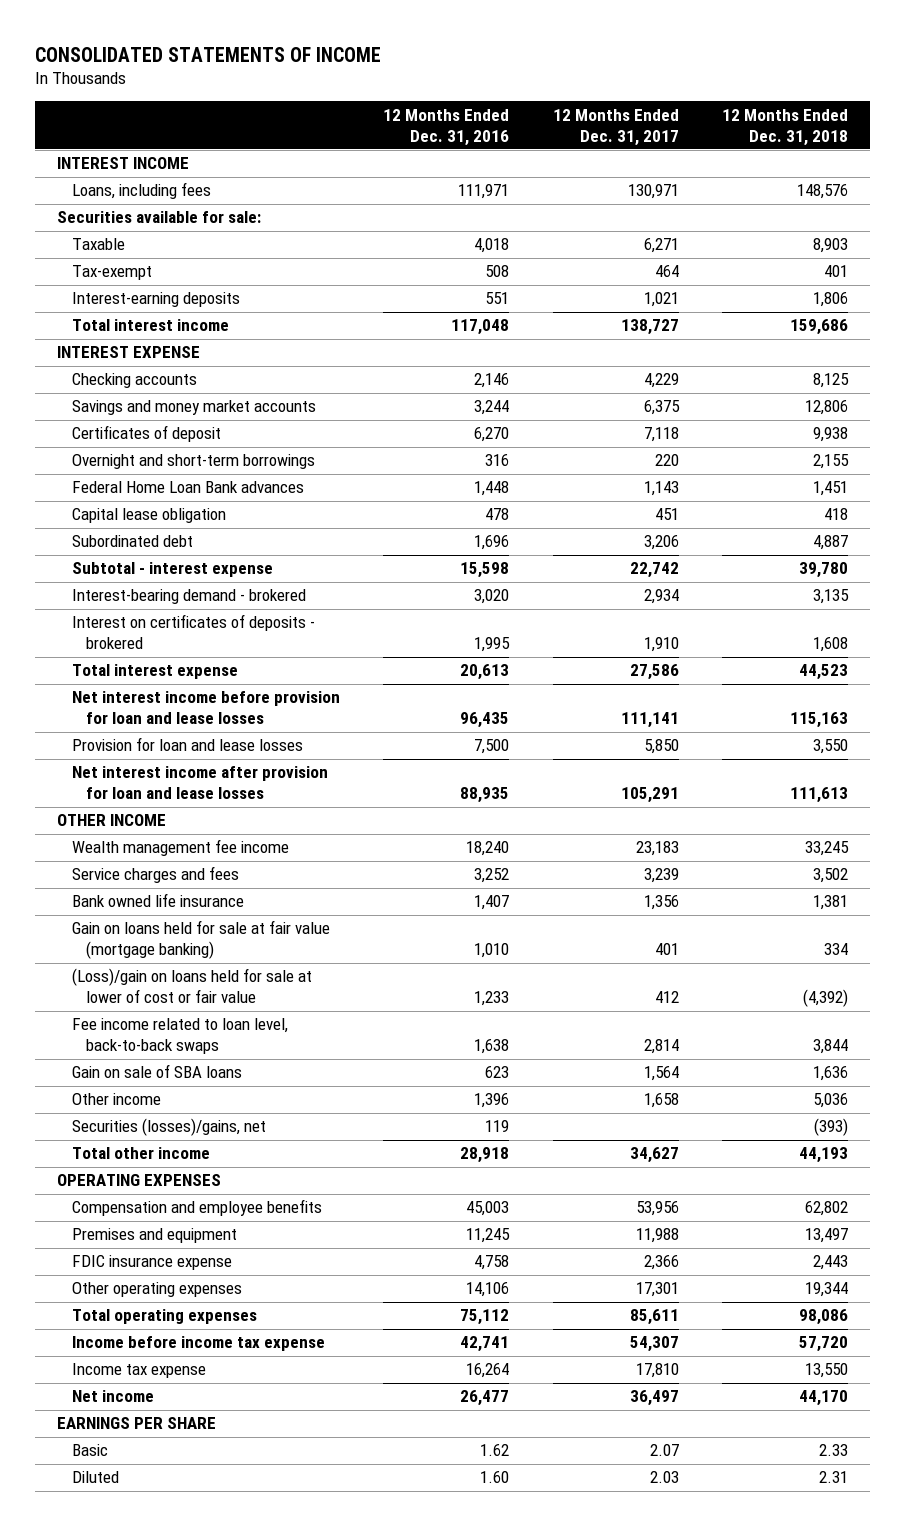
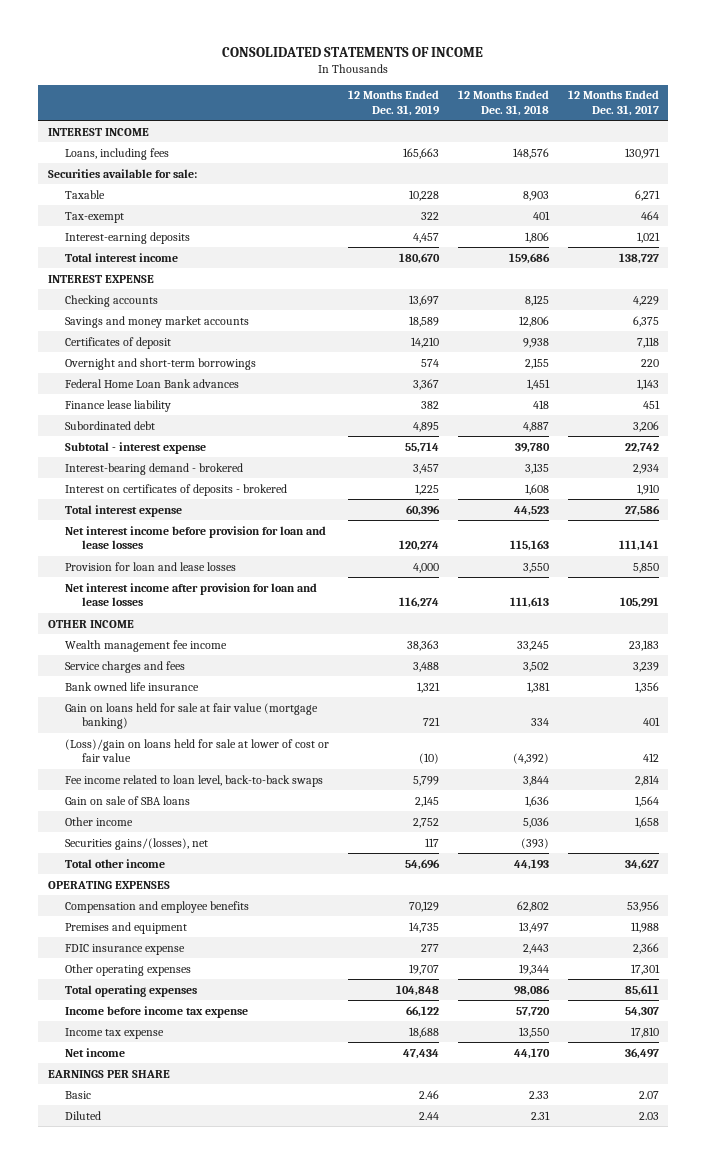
[383,108,510,146] 12 Months Ended Dec. 31, 2016 -> none
none -> [347,90,440,116] 12 Months Ended Dec. 31, 2019
[71,508,226,524] Capital lease obligation -> [64,399,171,412] Finance lease liability
[71,1118,266,1137] Securities (losses)/gains, net -> [64,837,208,850] Securities gains/(losses), net

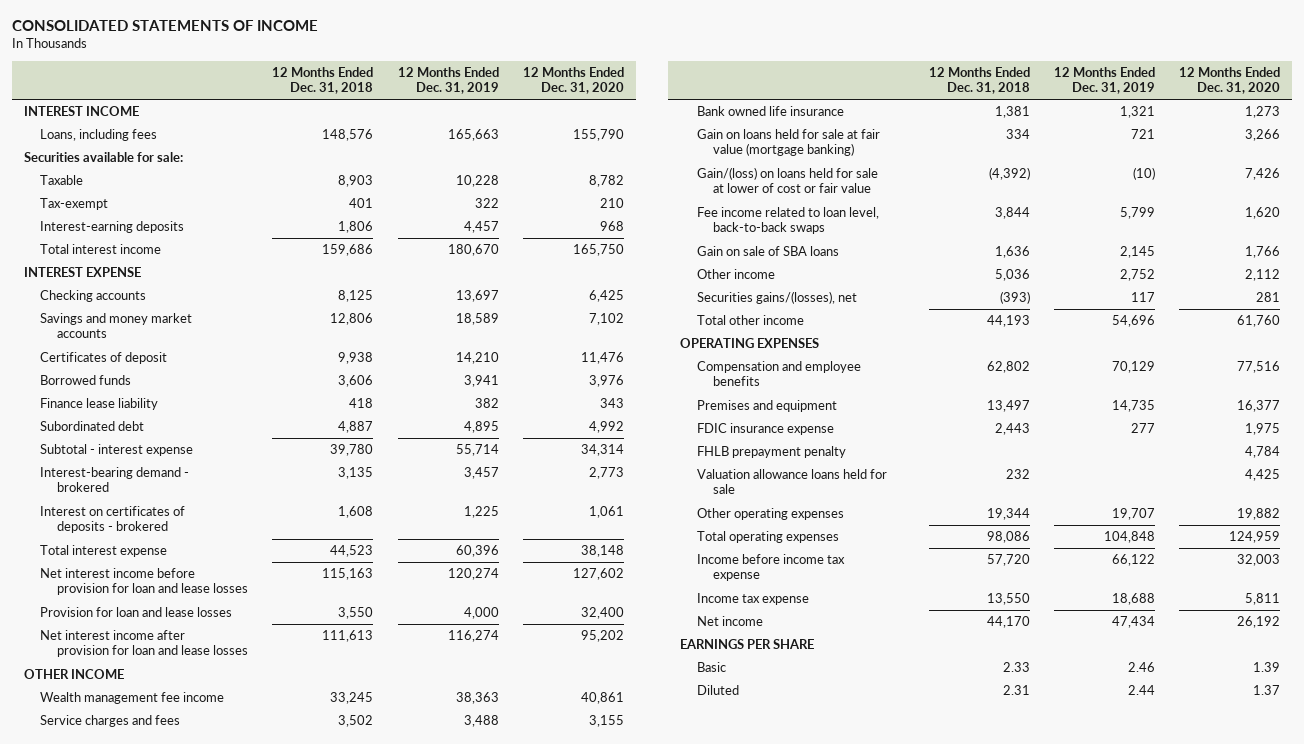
[567,90,659,116] 12 Months Ended Dec. 31, 2017 -> none
none -> [523,66,625,95] 12 Months Ended Dec. 31, 2020
[64,357,256,370] Overnight and short-term borrowings -> none
[64,378,239,388] Federal Home Loan Bank advances -> none
none -> [40,375,132,386] Borrowed funds
[64,738,329,763] (Loss)/gain on loans held for sale at lower of cost or fair value -> [696,167,878,194] Gain/(loss) on loans held for sale at lower of cost or fair value
none -> [696,446,846,459] FHLB prepayment penalty
none -> [696,469,887,495] Valuation allowance loans held for sale

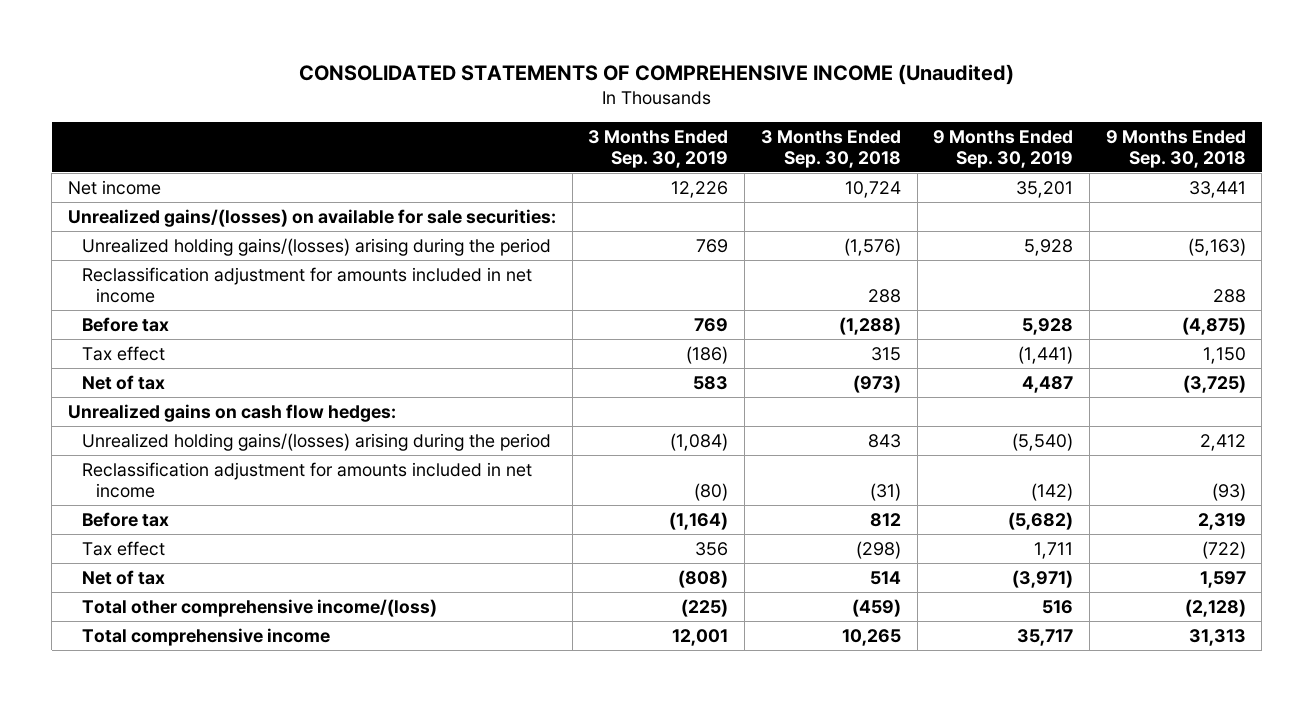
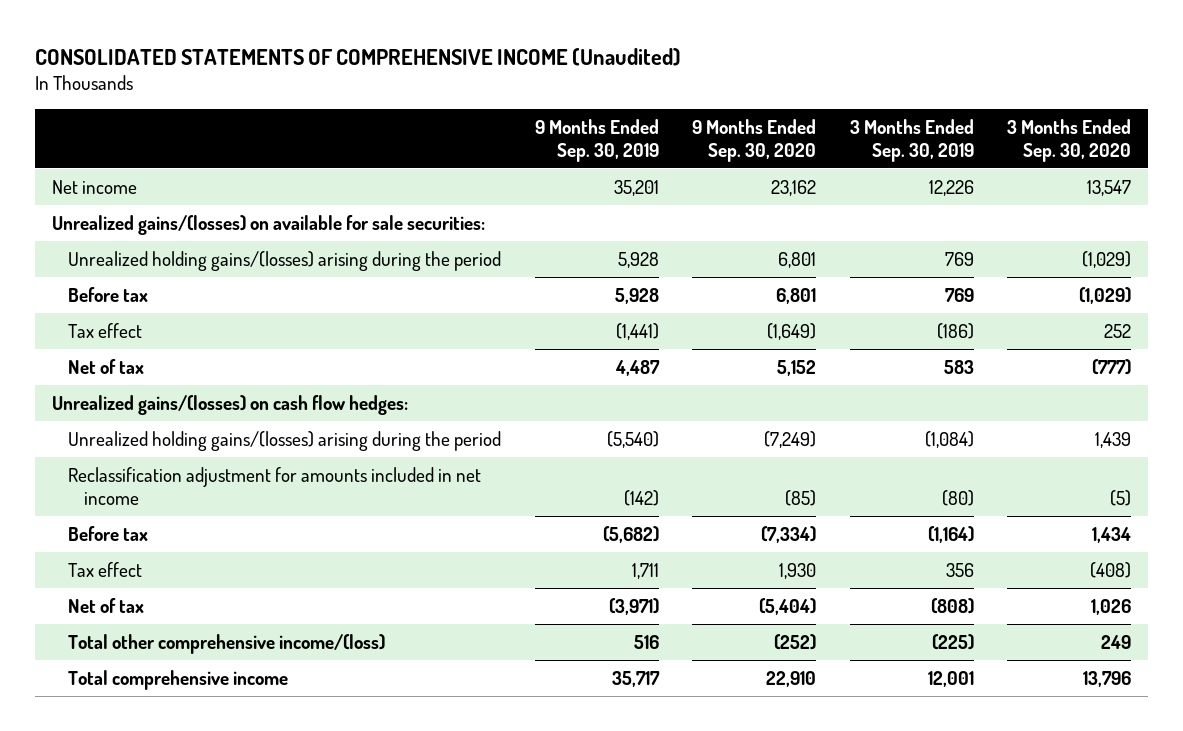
[760,129,901,168] 3 Months Ended Sep. 30, 2018 -> none
[1105,129,1246,168] 9 Months Ended Sep. 30, 2018 -> none
none -> [692,119,817,162] 9 Months Ended Sep. 30, 2020
none -> [1007,119,1132,162] 3 Months Ended Sep. 30, 2020
[82,266,533,303] Reclassification adjustment for amounts included in net income -> none
[68,403,397,422] Unrealized gains on cash flow hedges: -> [52,394,409,415] Unrealized gains/(losses) on cash flow hedges:

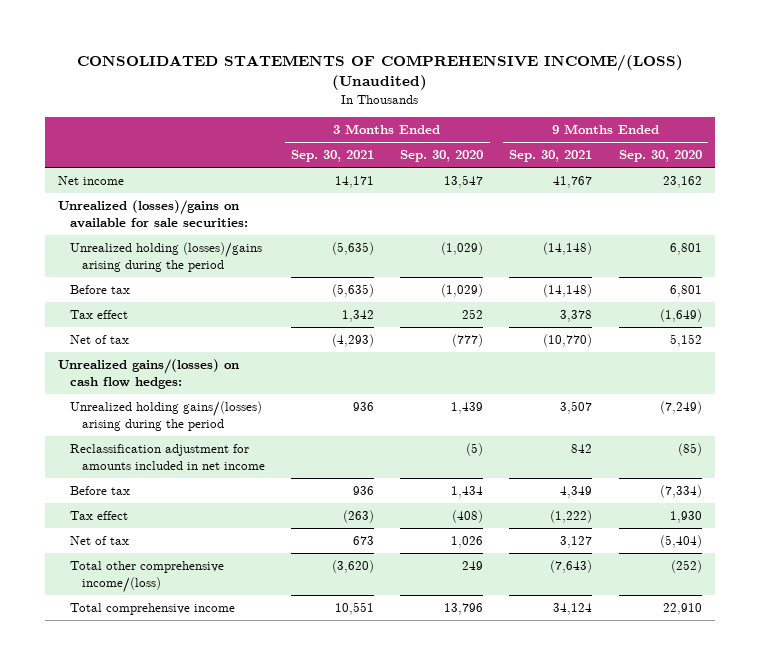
[35,47,682,66] CONSOLIDATED STATEMENTS OF COMPREHENSIVE INCOME (Unaudited) -> [76,53,683,91] CONSOLIDATED STATEMENTS OF COMPREHENSIVE INCOME/(LOSS) (Unaudited)
[534,119,659,162] 9 Months Ended Sep. 30, 2019 -> none
[849,119,974,162] 3 Months Ended Sep. 30, 2019 -> none
none -> [291,150,375,163] Sep. 30, 2021
none -> [509,150,593,163] Sep. 30, 2021
[52,214,486,235] Unrealized gains/(losses) on available for sale securities: -> [58,200,249,229] Unrealized (losses)/gains on available for sale securities:
[67,250,501,271] Unrealized holding gains/(losses) arising during the period -> [70,242,263,273] Unrealized holding (losses)/gains arising during the period

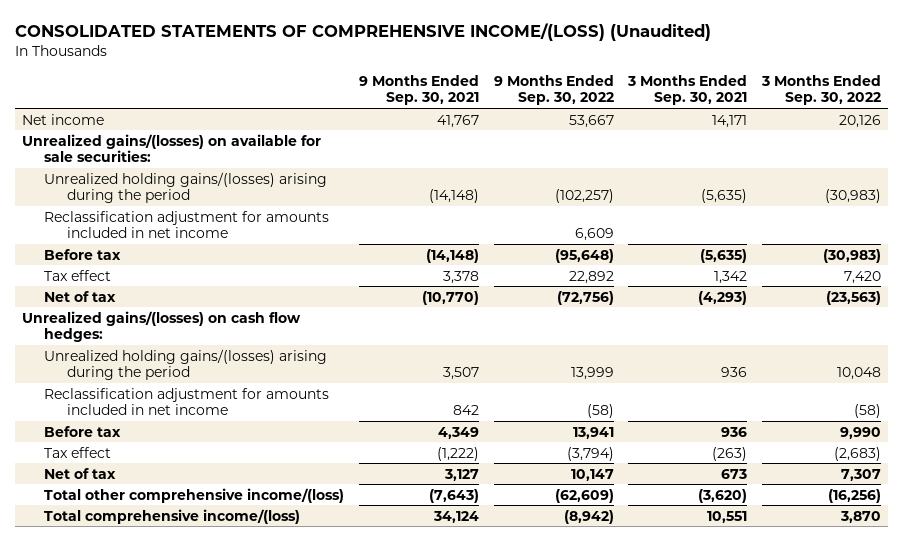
[400,150,484,163] Sep. 30, 2020 -> none
[618,150,702,163] Sep. 30, 2020 -> none
none -> [493,75,614,106] 9 Months Ended Sep. 30, 2022
none -> [760,75,881,106] 3 Months Ended Sep. 30, 2022
[58,200,249,229] Unrealized (losses)/gains on available for sale securities: -> [22,133,322,163] Unrealized gains/(losses) on available for sale securities:
[70,242,263,273] Unrealized holding (losses)/gains arising during the period -> [44,171,328,204] Unrealized holding gains/(losses) arising during the period
none -> [44,210,330,239] Reclassification adjustment for amounts included in net income
[70,603,236,616] Total comprehensive income -> [44,508,301,524] Total comprehensive income/(loss)

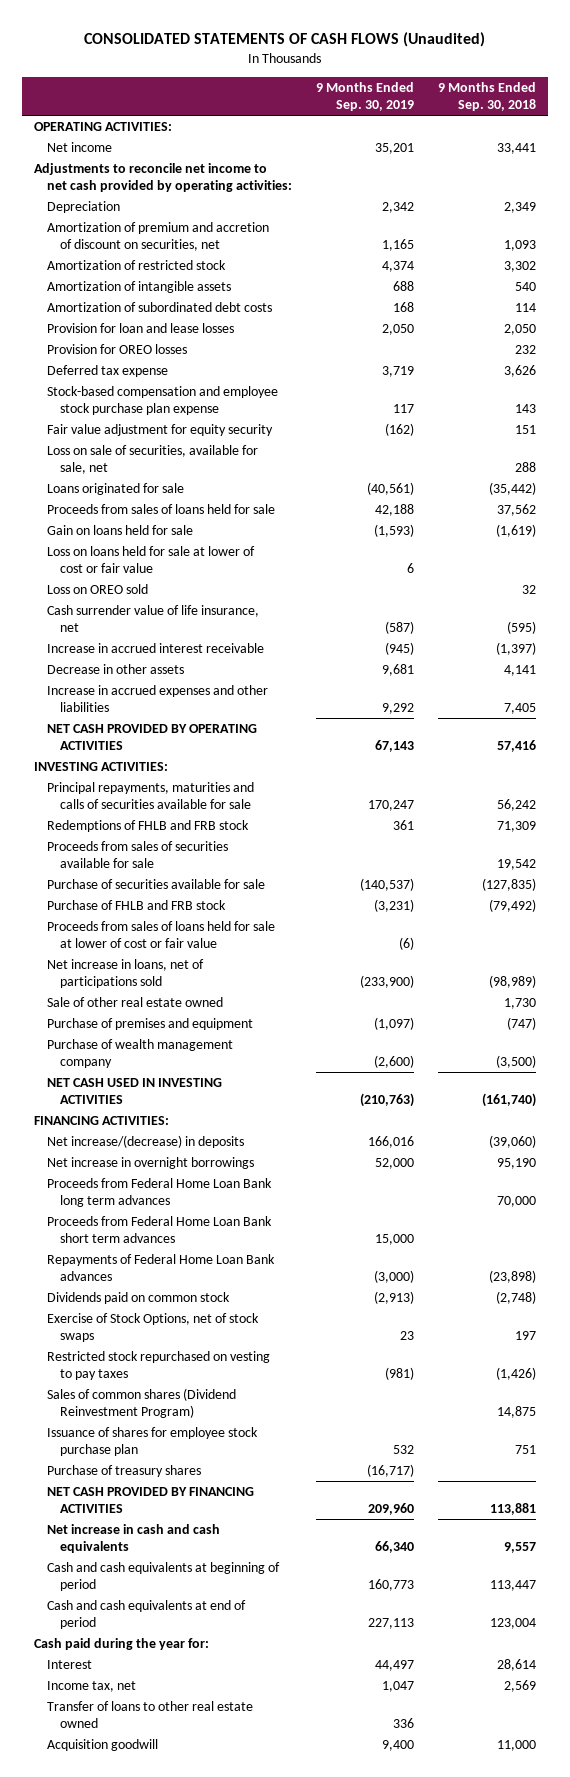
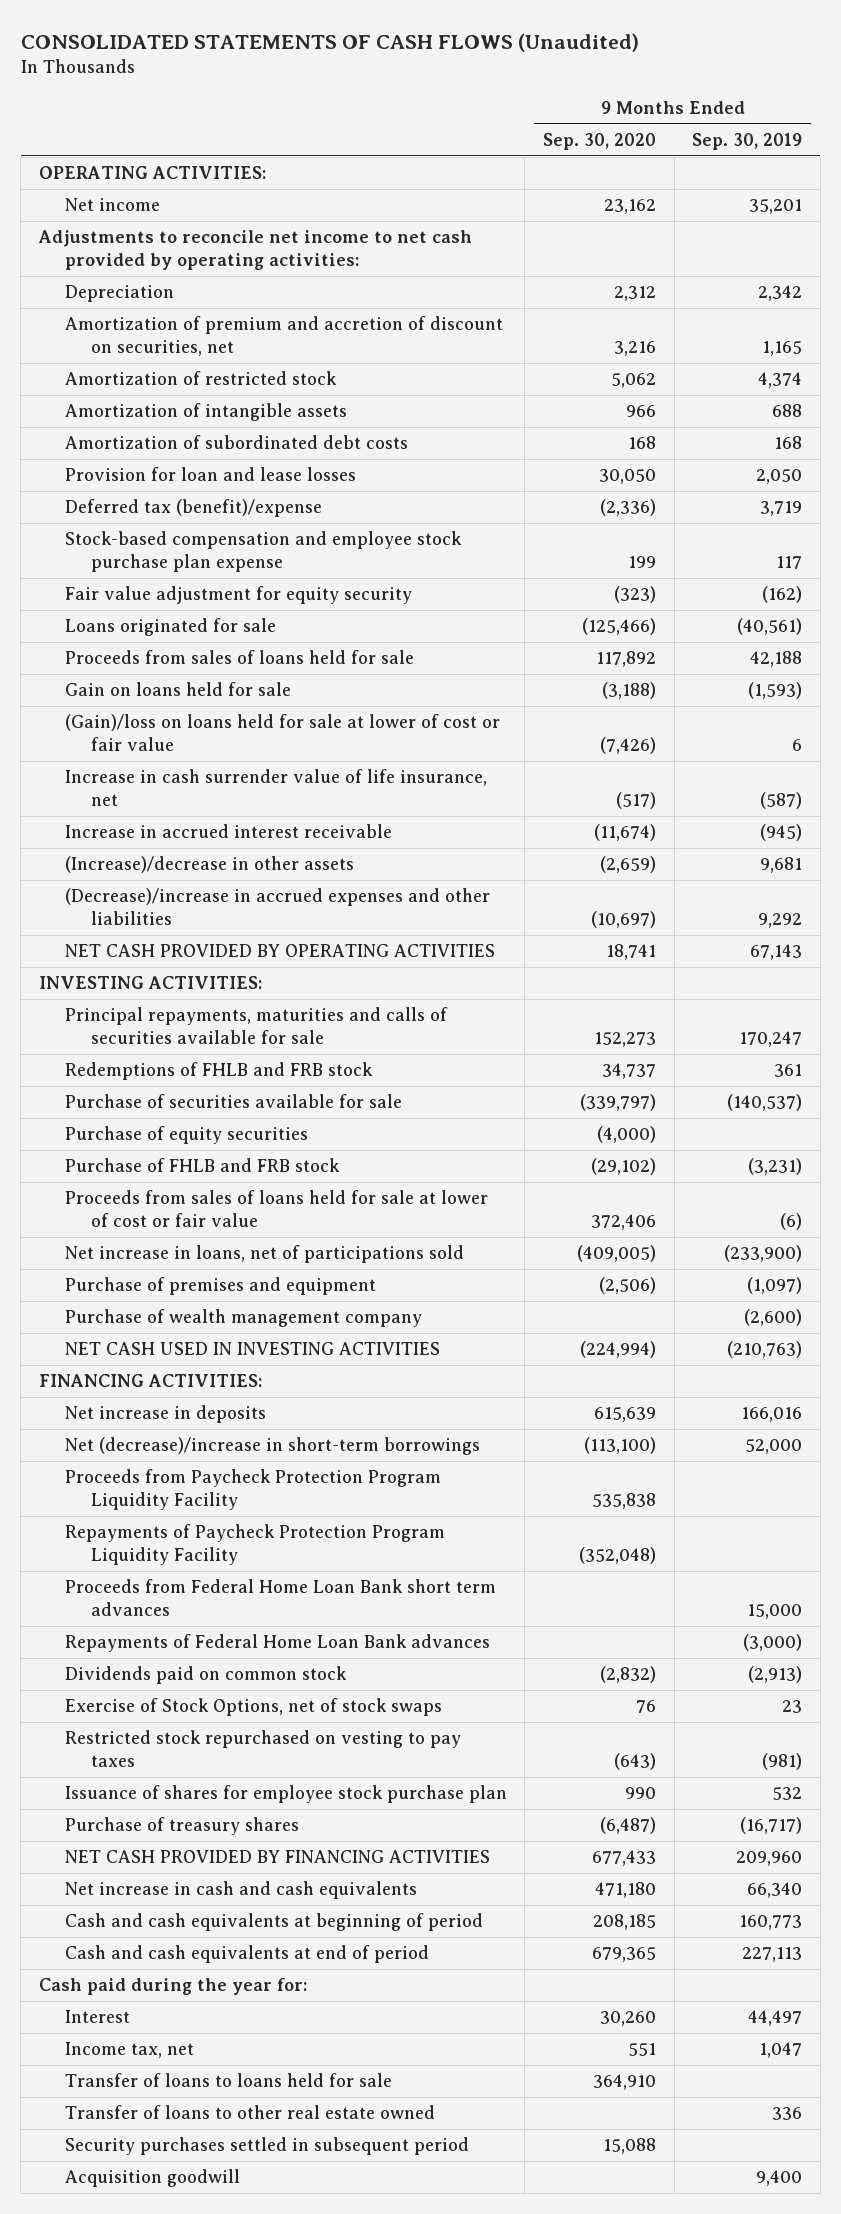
[437,82,536,112] 9 Months Ended Sep. 30, 2018 -> none
none -> [542,132,656,150] Sep. 30, 2020
[47,343,188,354] Provision for OREO losses -> none
[47,364,169,377] Deferred tax expense -> [64,499,322,518] Deferred tax (benefit)/expense
[47,444,259,475] Loss on sale of securities, available for sale, net -> none
[47,583,149,594] Loss on OREO sold -> none
[47,545,256,574] Loss on loans held for sale at lower of cost or fair value -> [64,714,500,752] (Gain)/loss on loans held for sale at lower of cost or fair value
[47,604,260,633] Cash surrender value of life insurance, net -> [64,769,487,807] Increase in cash surrender value of life insurance, net
[47,663,185,674] Decrease in other assets -> [64,856,354,874] (Increase)/decrease in other assets
[47,684,269,713] Increase in accrued expenses and other liabilities -> [64,888,490,926] (Decrease)/increase in accrued expenses and other liabilities
[47,840,229,869] Proceeds from sales of securities available for sale -> none
none -> [64,1126,308,1145] Purchase of equity securities
[47,996,224,1007] Sale of other real estate owned -> none
[47,1177,273,1208] Proceeds from Federal Home Loan Bank long term advances -> none
[47,1134,245,1148] Net increase/(decrease) in deposits -> [64,1405,266,1424] Net increase in deposits
[47,1156,255,1169] Net increase in overnight borrowings -> [64,1437,480,1456] Net (decrease)/increase in short-term borrowings
none -> [64,1469,441,1511] Proceeds from Paycheck Protection Program Liquidity Facility
none -> [64,1524,445,1566] Repayments of Paycheck Protection Program Liquidity Facility
[47,1387,237,1419] Sales of common shares (Dividend Reinvestment Program) -> none
none -> [64,2073,392,2088] Transfer of loans to loans held for sale
none -> [64,2137,469,2156] Security purchases settled in subsequent period

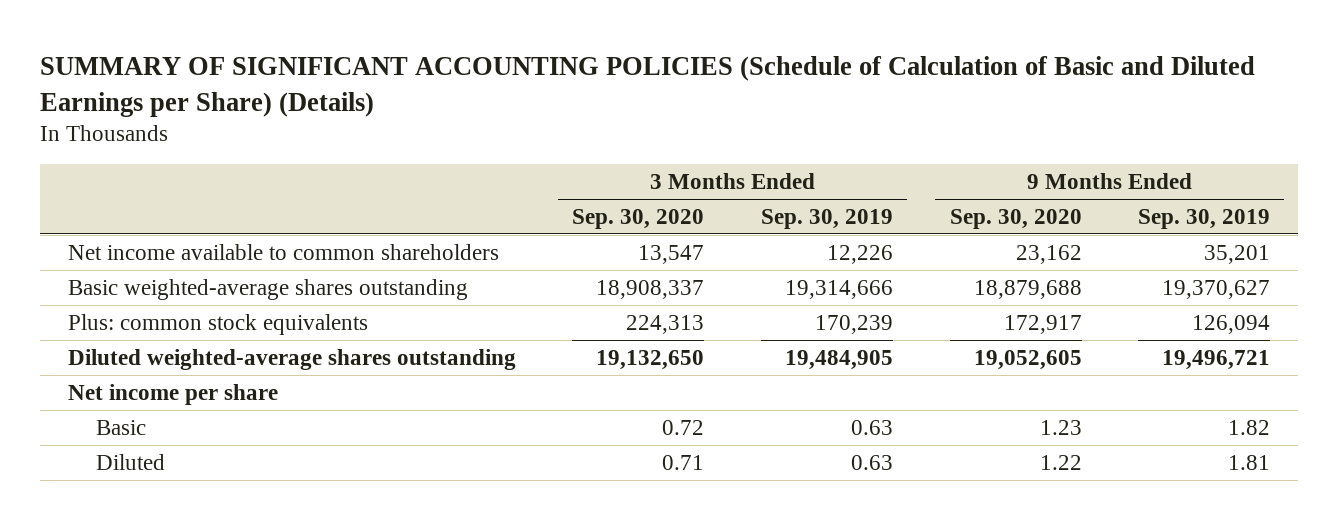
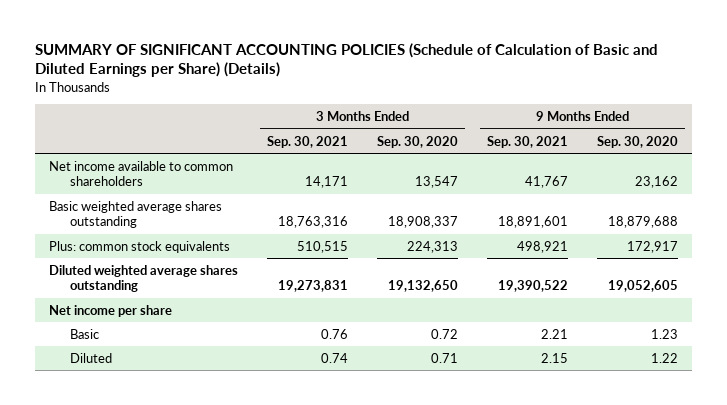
[761,209,894,230] Sep. 30, 2019 -> none
[1138,209,1271,230] Sep. 30, 2019 -> none
none -> [267,135,349,148] Sep. 30, 2021
none -> [487,135,569,148] Sep. 30, 2021
[67,278,468,300] Basic weighted-average shares outstanding -> [49,200,223,229] Basic weighted average shares outstanding
[67,348,516,370] Diluted weighted-average shares outstanding -> [49,264,239,293] Diluted weighted average shares outstanding

